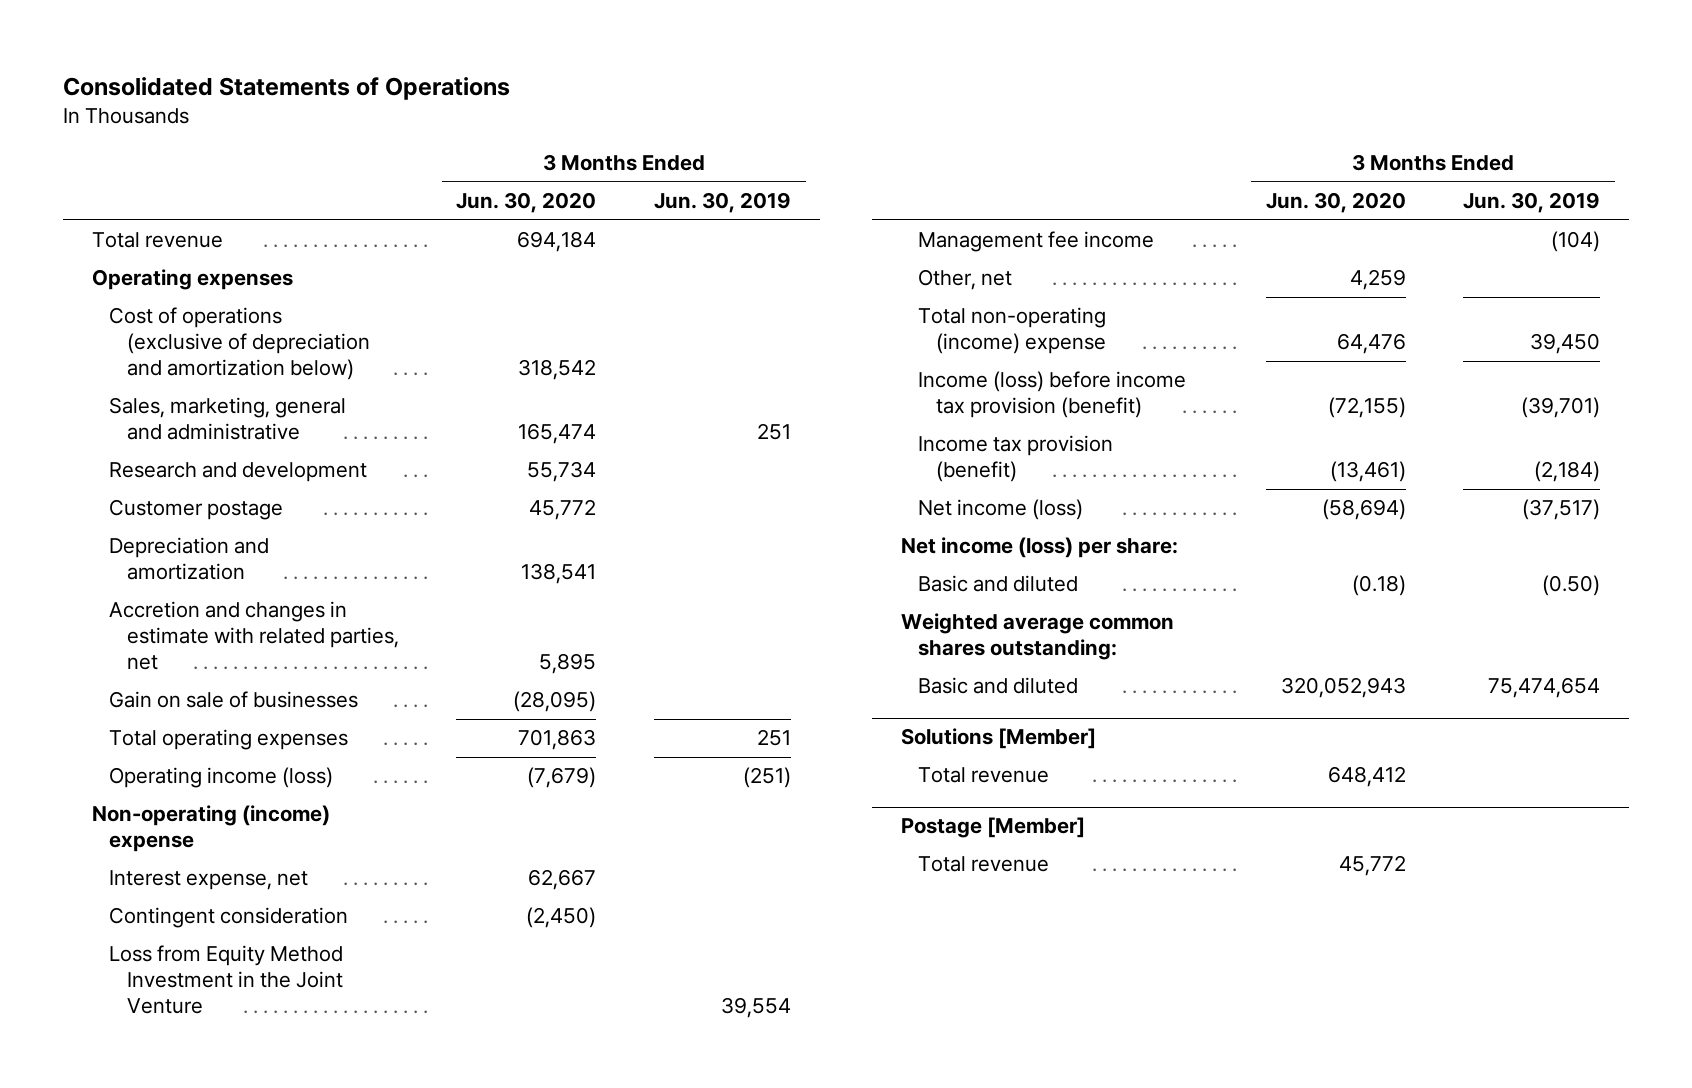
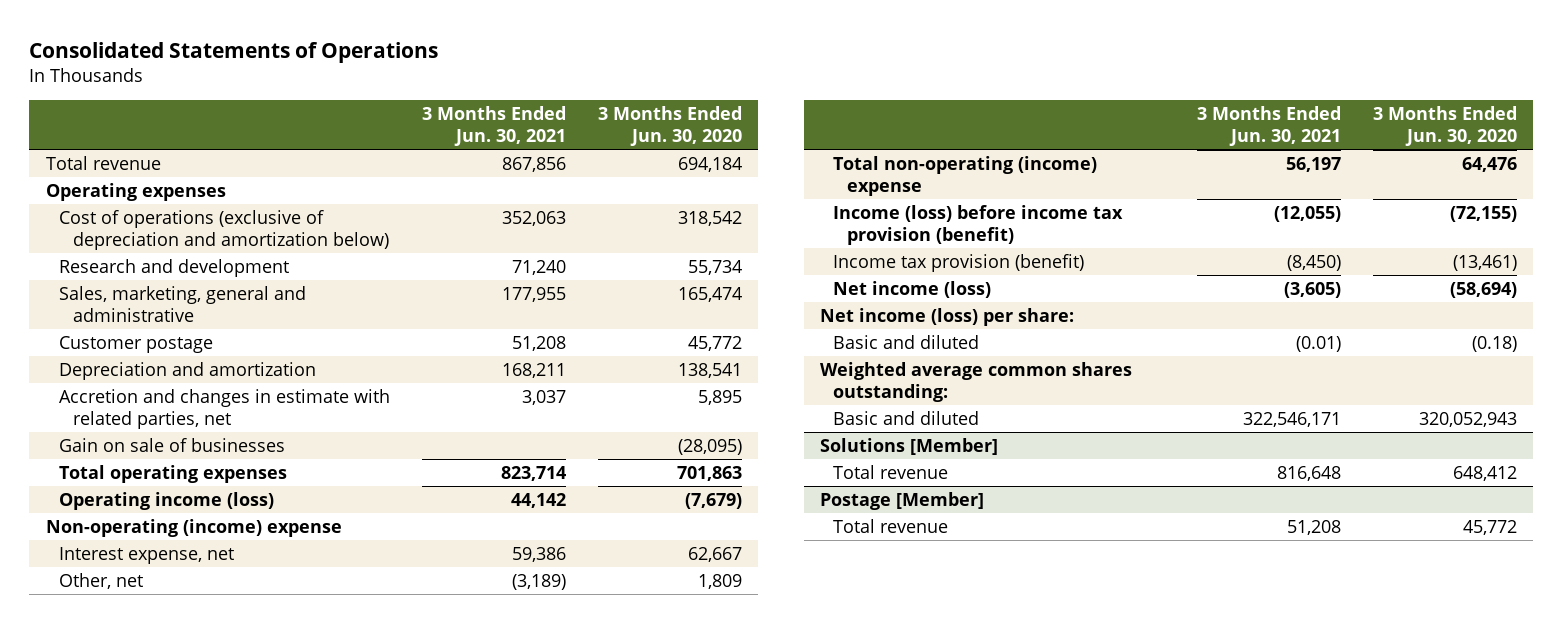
[654,192,792,214] Jun. 30, 2019 -> none
none -> [422,106,567,147] 3 Months Ended Jun. 30, 2021
[109,397,347,441] Sales, marketing, general and administrative -> [59,286,307,322] Sales, marketing, general and administrative
[109,907,349,929] Contingent consideration -> none
[109,945,344,1015] Loss from Equity Method Investment in the Joint Venture -> none
[918,231,1155,253] Management fee income -> none
[1349,269,1406,291] 4,259 -> [698,574,743,590] 1,809

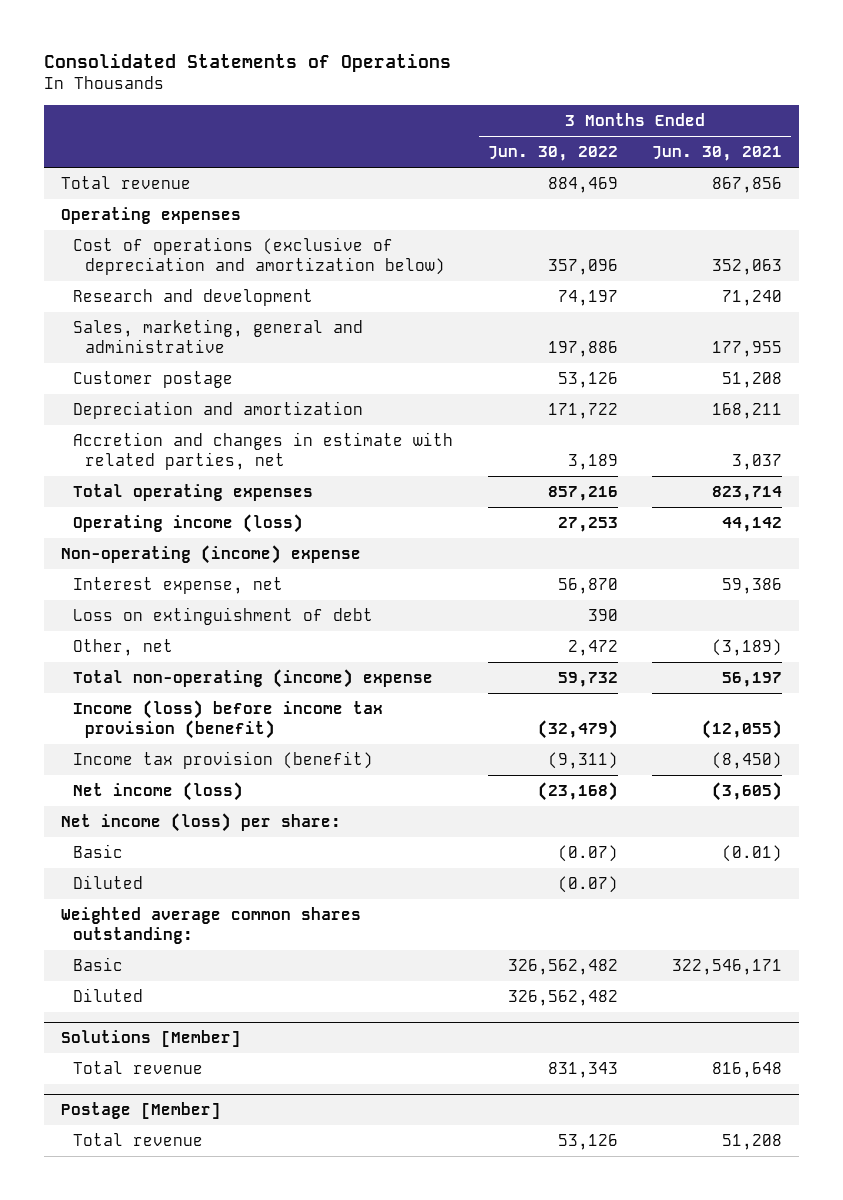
[598,106,743,147] 3 Months Ended Jun. 30, 2020 -> none
none -> [487,146,618,162] Jun. 30, 2022
[59,438,286,453] Gain on sale of businesses -> none
none -> [73,607,374,626] Loss on extinguishment of debt
[833,335,980,350] Basic and diluted -> none
none -> [73,844,124,859] Basic
none -> [73,875,144,890] Diluted
[833,411,980,426] Basic and diluted -> [73,957,124,972] Basic
none -> [73,988,144,1003] Diluted

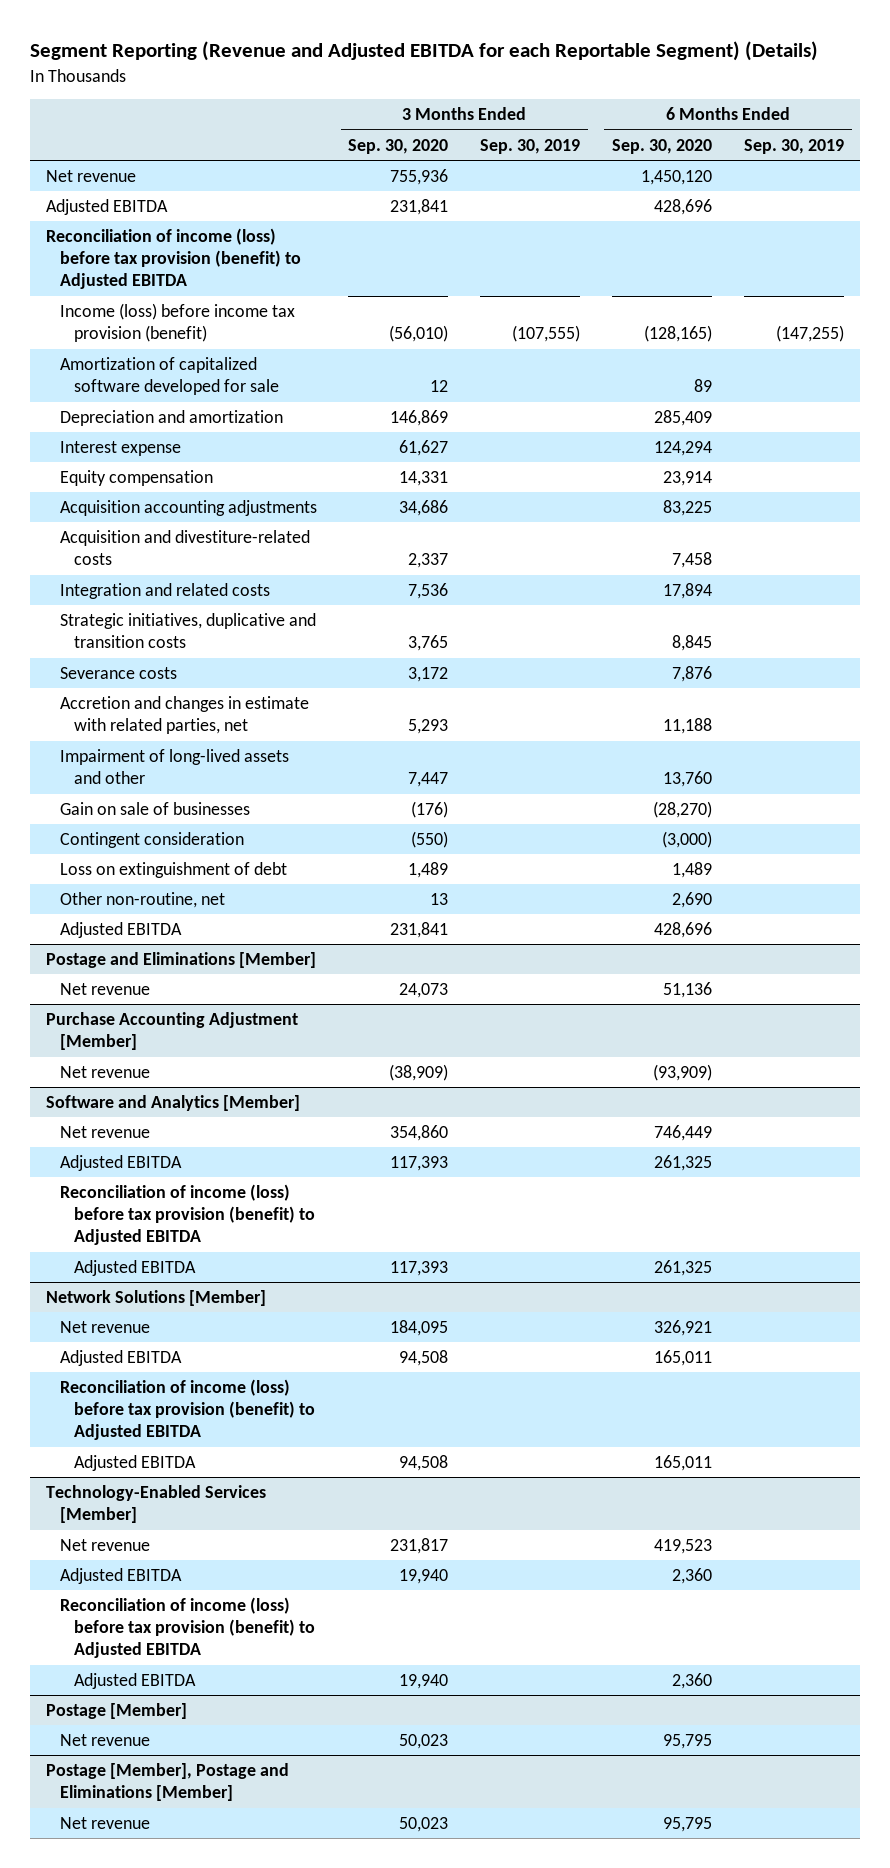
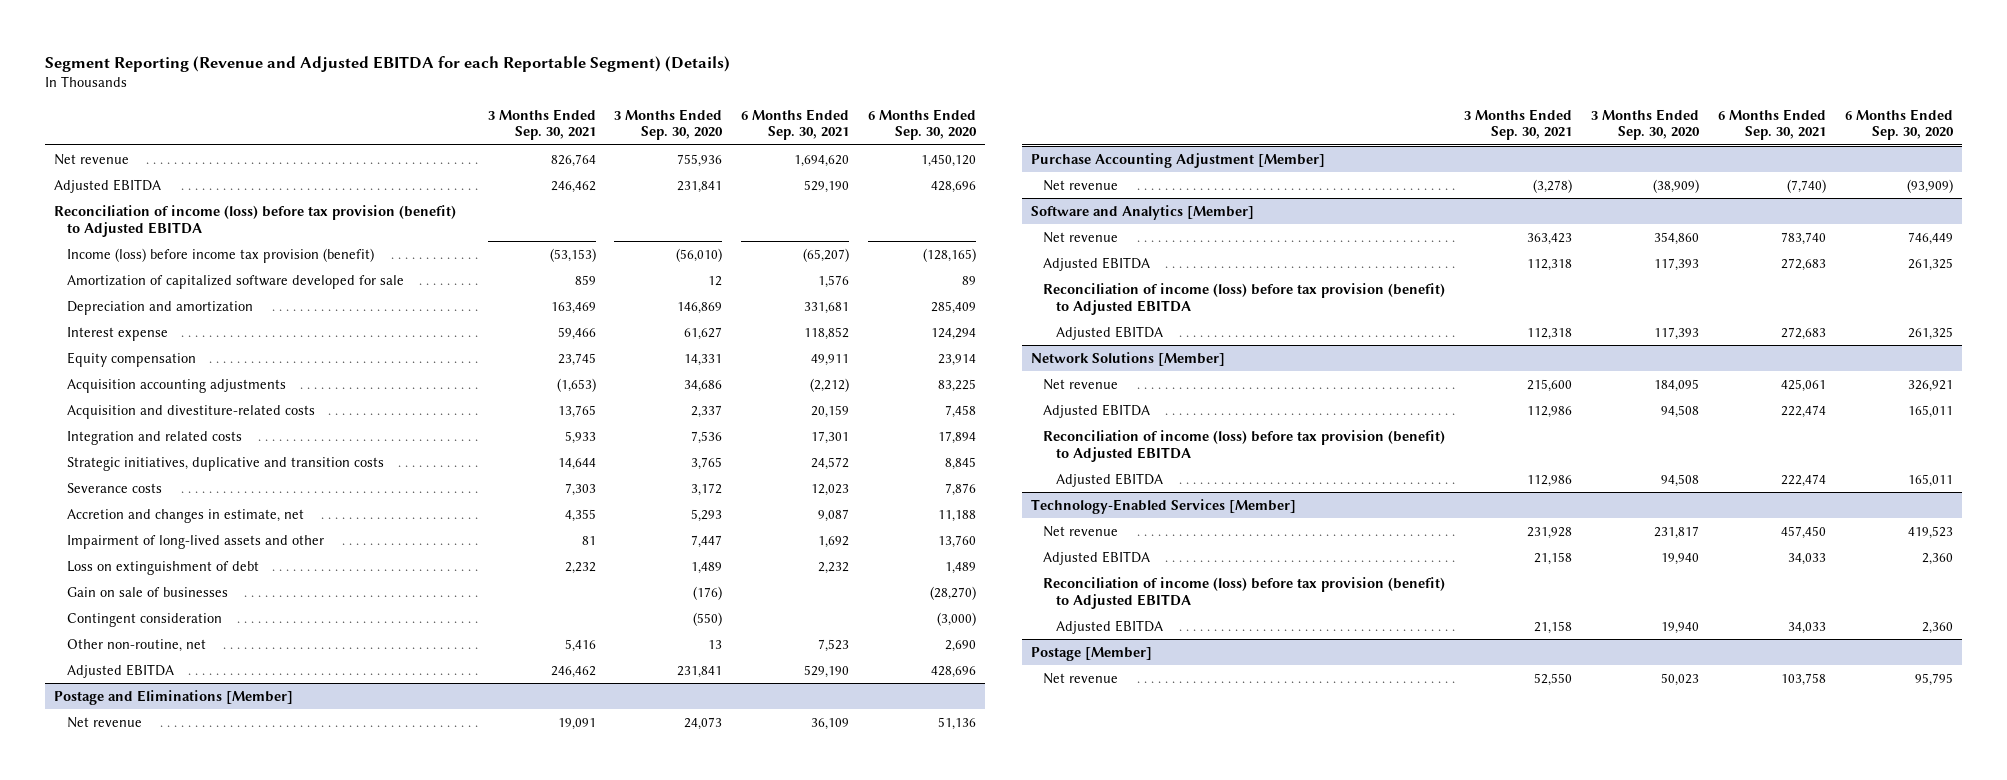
[480,138,581,154] Sep. 30, 2019 -> none
[743,138,844,154] Sep. 30, 2019 -> none
none -> [487,108,596,141] 3 Months Ended Sep. 30, 2021
none -> [741,108,850,141] 6 Months Ended Sep. 30, 2021
[59,696,309,735] Accretion and changes in estimate with related parties, net -> [66,508,304,523] Accretion and changes in estimate, net
[59,862,287,879] Loss on extinguishment of debt -> [66,560,259,575] Loss on extinguishment of debt
[45,1763,289,1802] Postage [Member], Postage and Eliminations [Member] -> none
[59,1817,150,1830] Net revenue -> none

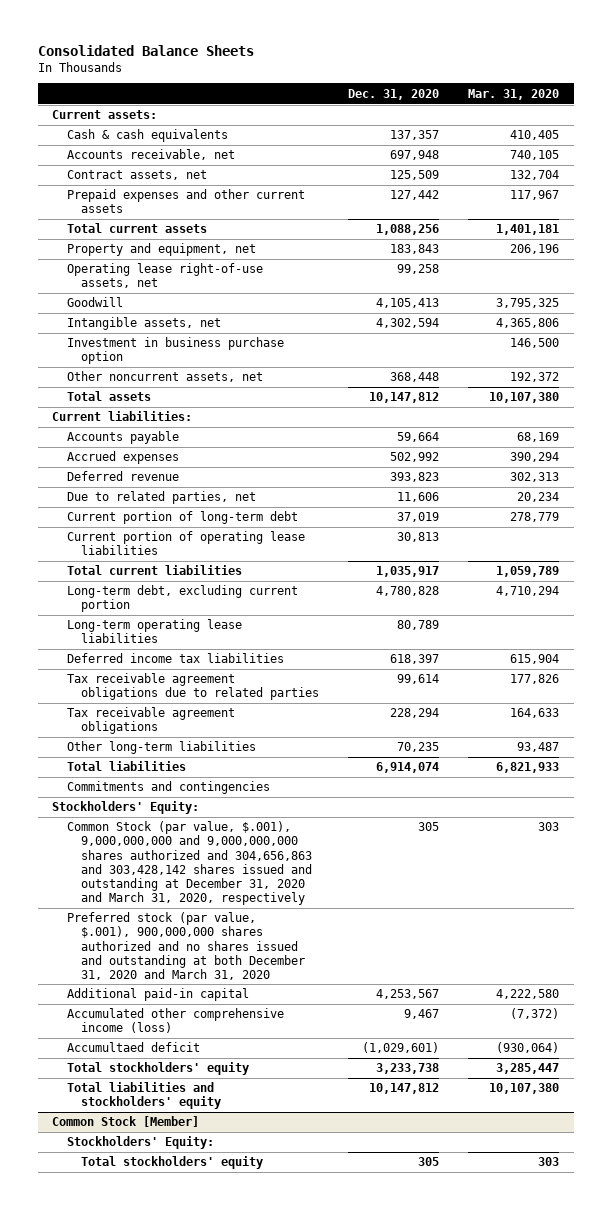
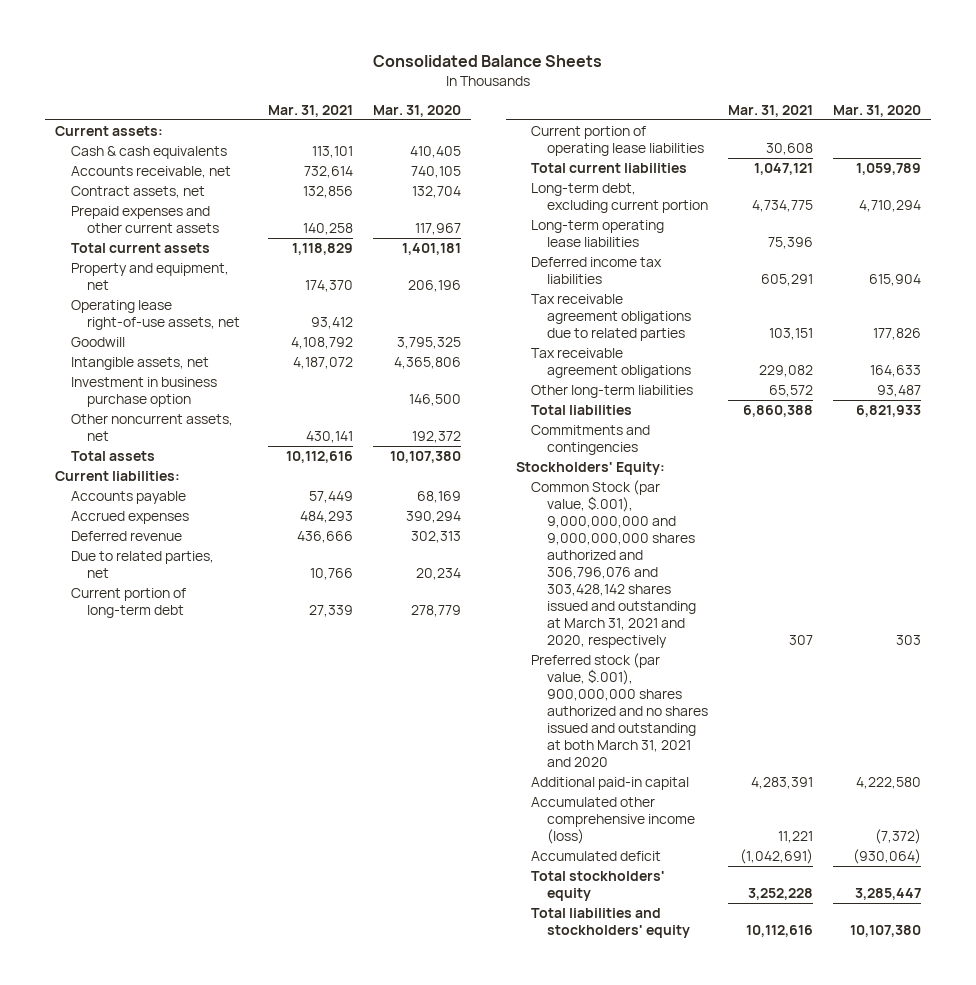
[348,88,440,100] Dec. 31, 2020 -> none
none -> [267,104,353,117] Mar. 31, 2021
[66,821,312,905] Common Stock (par value, $.001), 9,000,000,000 and 9,000,000,000 shares authorized and 304,656,863 and 303,428,142 shares issued and outstanding at December 31, 2020 and March 31, 2020, respectively -> [531,480,696,648] Common Stock (par value, $.001), 9,000,000,000 and 9,000,000,000 shares authorized and 306,796,076 and 303,428,142 shares issued and outstanding at March 31, 2021 and 2020, respectively
[66,912,305,980] Preferred stock (par value, $.001), 900,000,000 shares authorized and no shares issued and outstanding at both December 31, 2020 and March 31, 2020 -> [531,653,708,767] Preferred stock (par value, $.001), 900,000,000 shares authorized and no shares issued and outstanding at both March 31, 2021 and 2020
[66,1042,200,1053] Accumultaed deficit -> [531,851,662,862] Accumulated deficit
[52,1116,200,1128] Common Stock [Member] -> none
[66,1136,214,1150] Stockholders' Equity: -> none
[80,1156,263,1170] Total stockholders' equity -> none

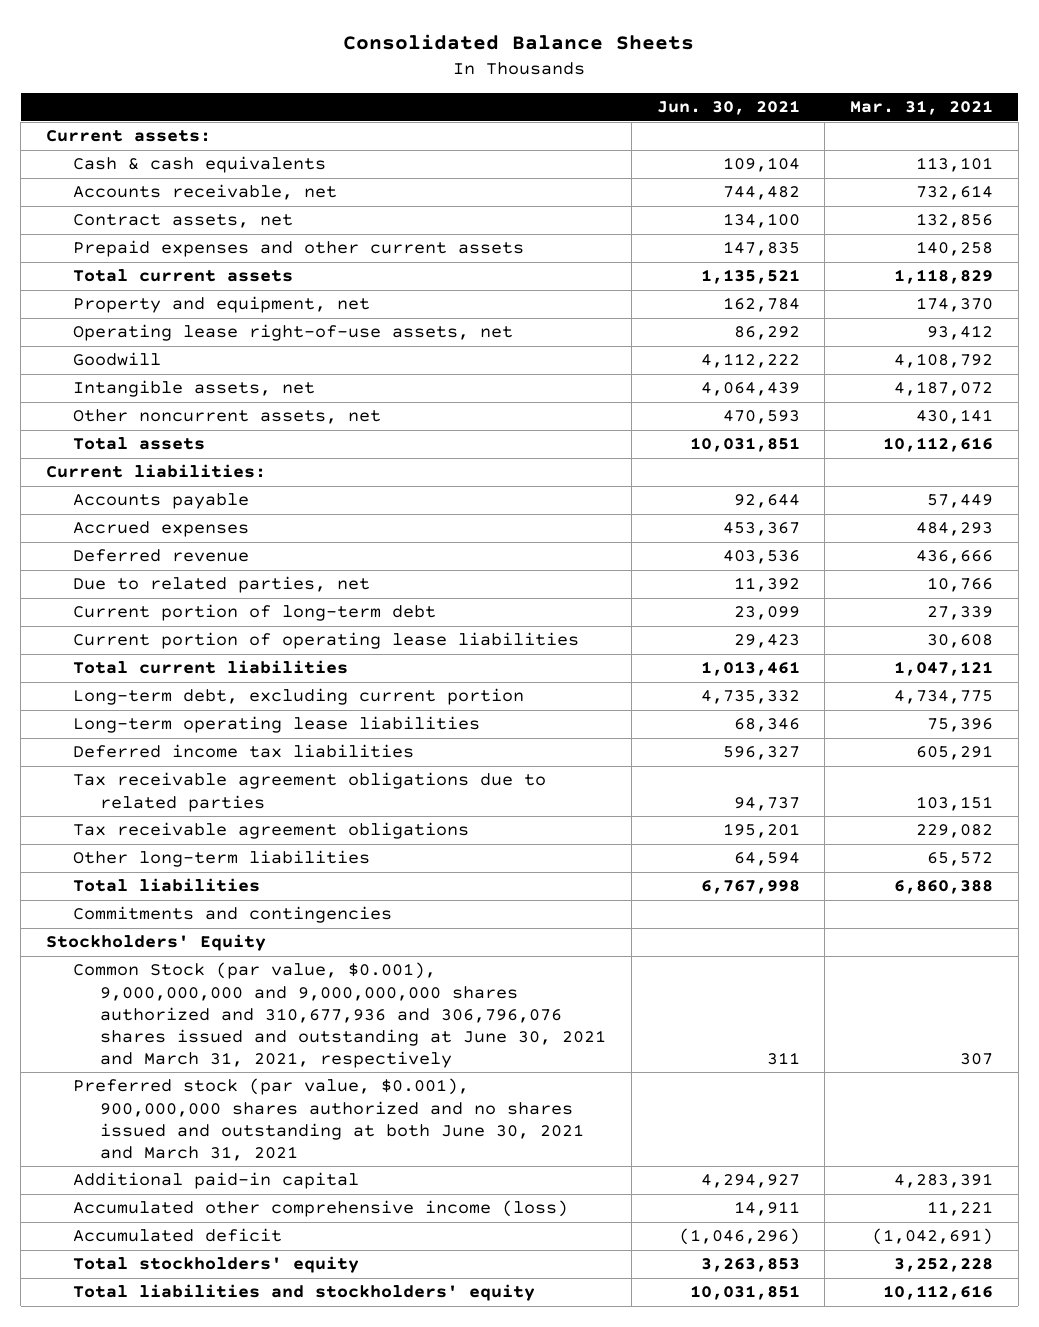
[372,104,461,117] Mar. 31, 2020 -> none
none -> [656,100,800,116] Jun. 30, 2021
[70,377,217,408] Investment in business purchase option -> none
[515,462,665,476] Stockholders' Equity: -> [45,934,266,952] Stockholders' Equity
[531,480,696,648] Common Stock (par value, $.001), 9,000,000,000 and 9,000,000,000 shares authorized and 306,796,076 and 303,428,142 shares issued and outstanding at March 31, 2021 and 2020, respectively -> [73,962,607,1068] Common Stock (par value, $0.001), 9,000,000,000 and 9,000,000,000 shares authorized and 310,677,936 and 306,796,076 shares issued and outstanding at June 30, 2021 and March 31, 2021, respectively
[531,653,708,767] Preferred stock (par value, $.001), 900,000,000 shares authorized and no shares issued and outstanding at both March 31, 2021 and 2020 -> [73,1078,585,1161] Preferred stock (par value, $0.001), 900,000,000 shares authorized and no shares issued and outstanding at both June 30, 2021 and March 31, 2021

